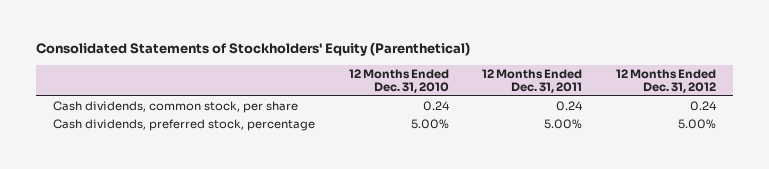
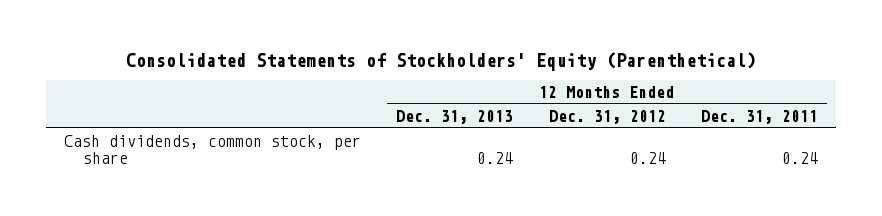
[348,68,449,93] 12 Months Ended Dec. 31, 2010 -> none
none -> [396,109,514,124] Dec. 31, 2013
[52,119,315,132] Cash dividends, preferred stock, percentage -> none

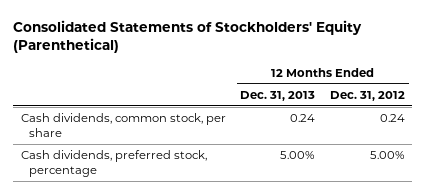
[701,109,819,124] Dec. 31, 2011 -> none
none -> [20,150,207,178] Cash dividends, preferred stock, percentage

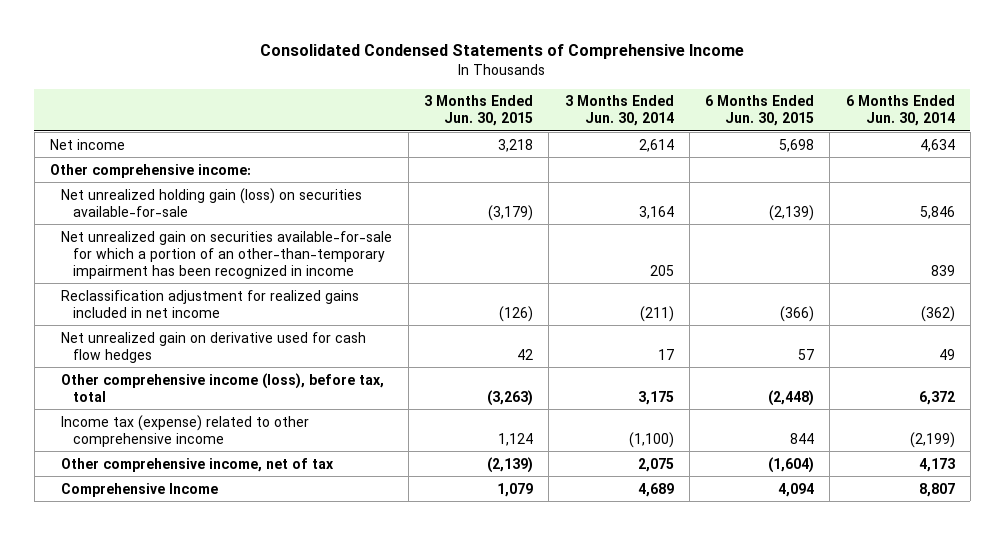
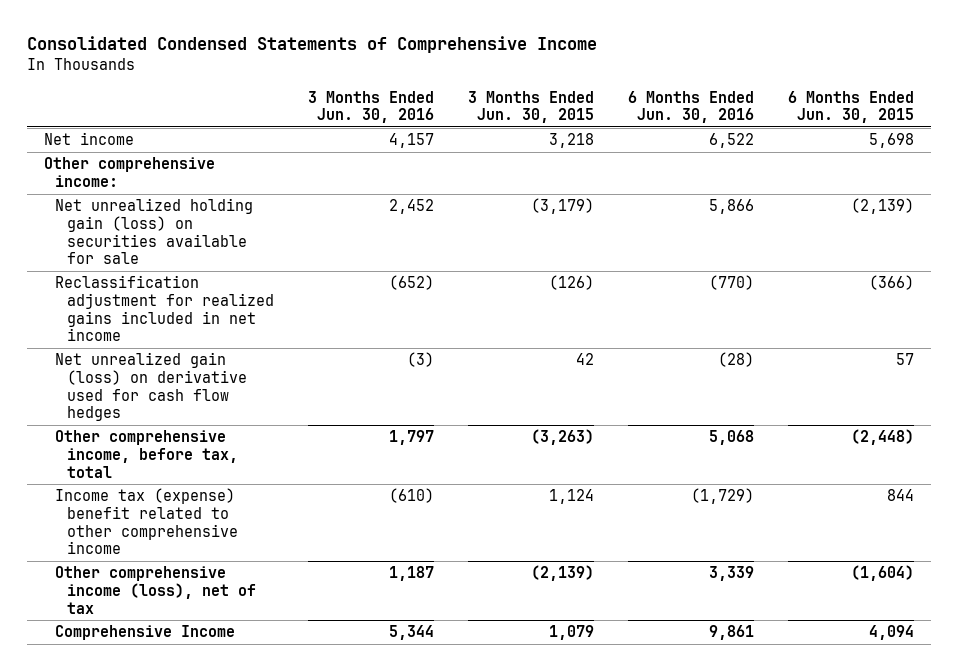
[564,95,674,127] 3 Months Ended Jun. 30, 2014 -> none
[845,95,955,127] 6 Months Ended Jun. 30, 2014 -> none
none -> [307,90,434,124] 3 Months Ended Jun. 30, 2016
none -> [627,90,754,124] 6 Months Ended Jun. 30, 2016
[61,230,393,279] Net unrealized gain on securities available-for-sale for which a portion of an other-than-temporary impairment has been recognized in income -> none
[61,187,363,217] Net unrealized holding gain (loss) on securities available-for-sale -> [55,198,254,265] Net unrealized holding gain (loss) on securities available for sale
[61,331,367,363] Net unrealized gain on derivative used for cash flow hedges -> [55,352,247,422] Net unrealized gain (loss) on derivative used for cash flow hedges
[61,372,385,402] Other comprehensive income (loss), before tax, total -> [55,430,238,478] Other comprehensive income, before tax, total
[61,414,310,447] Income tax (expense) related to other comprehensive income -> [55,488,238,555] Income tax (expense) benefit related to other comprehensive income
[61,457,335,472] Other comprehensive income, net of tax -> [55,566,256,614] Other comprehensive income (loss), net of tax

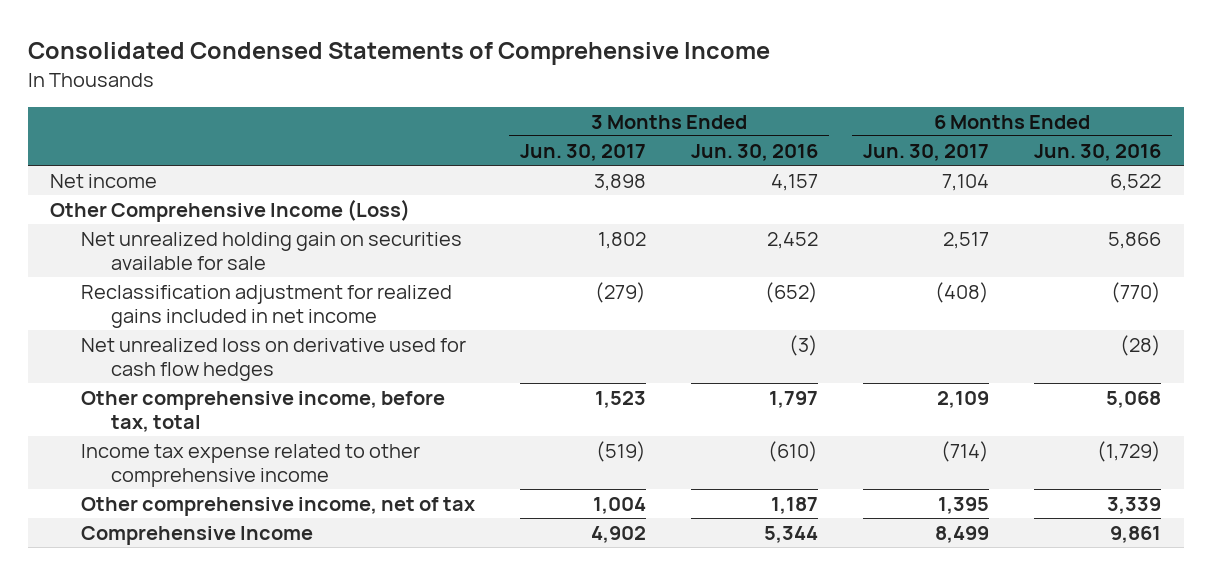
[467,90,594,124] 3 Months Ended Jun. 30, 2015 -> none
[787,90,914,124] 6 Months Ended Jun. 30, 2015 -> none
none -> [519,143,646,161] Jun. 30, 2017
none -> [863,143,990,161] Jun. 30, 2017
[43,157,215,188] Other comprehensive income: -> [50,198,411,222] Other Comprehensive Income (Loss)
[55,198,254,265] Net unrealized holding gain (loss) on securities available for sale -> [80,231,462,270] Net unrealized holding gain on securities available for sale
[55,352,247,422] Net unrealized gain (loss) on derivative used for cash flow hedges -> [80,337,466,381] Net unrealized loss on derivative used for cash flow hedges
[55,488,238,555] Income tax (expense) benefit related to other comprehensive income -> [80,443,420,487] Income tax expense related to other comprehensive income
[55,566,256,614] Other comprehensive income (loss), net of tax -> [80,496,475,516] Other comprehensive income, net of tax

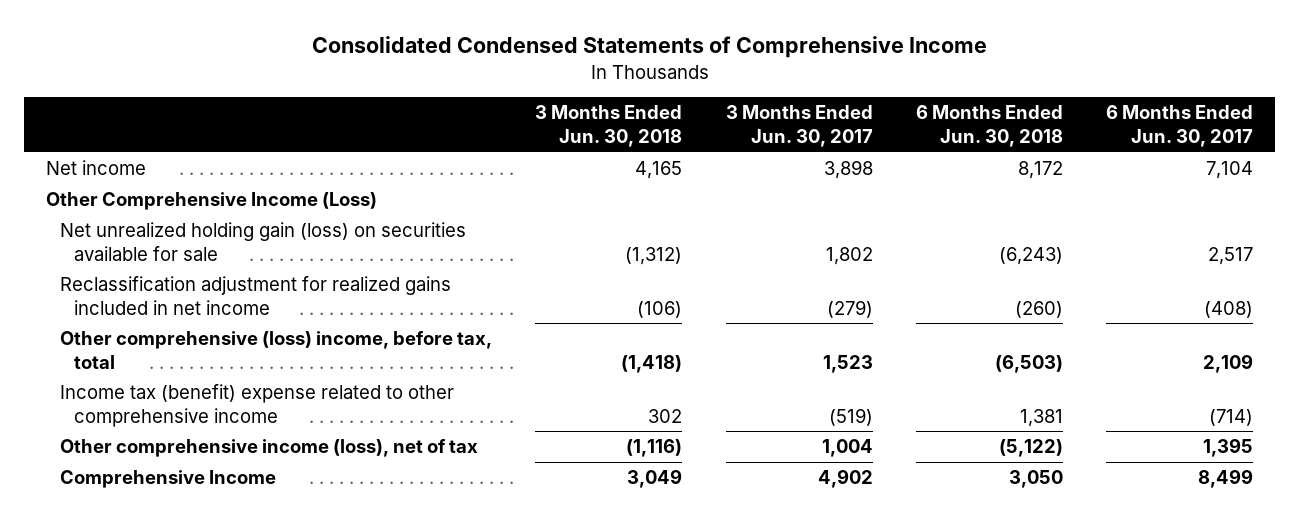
[690,143,818,161] Jun. 30, 2016 -> none
[1034,143,1162,161] Jun. 30, 2016 -> none
none -> [535,105,683,148] 3 Months Ended Jun. 30, 2018
none -> [915,105,1063,148] 6 Months Ended Jun. 30, 2018
[80,231,462,270] Net unrealized holding gain on securities available for sale -> [60,222,467,261] Net unrealized holding gain (loss) on securities available for sale
[80,337,466,381] Net unrealized loss on derivative used for cash flow hedges -> none
[80,390,445,432] Other comprehensive income, before tax, total -> [60,331,493,369] Other comprehensive (loss) income, before tax, total
[80,443,420,487] Income tax expense related to other comprehensive income -> [60,384,455,427] Income tax (benefit) expense related to other comprehensive income
[80,496,475,516] Other comprehensive income, net of tax -> [60,439,479,458] Other comprehensive income (loss), net of tax

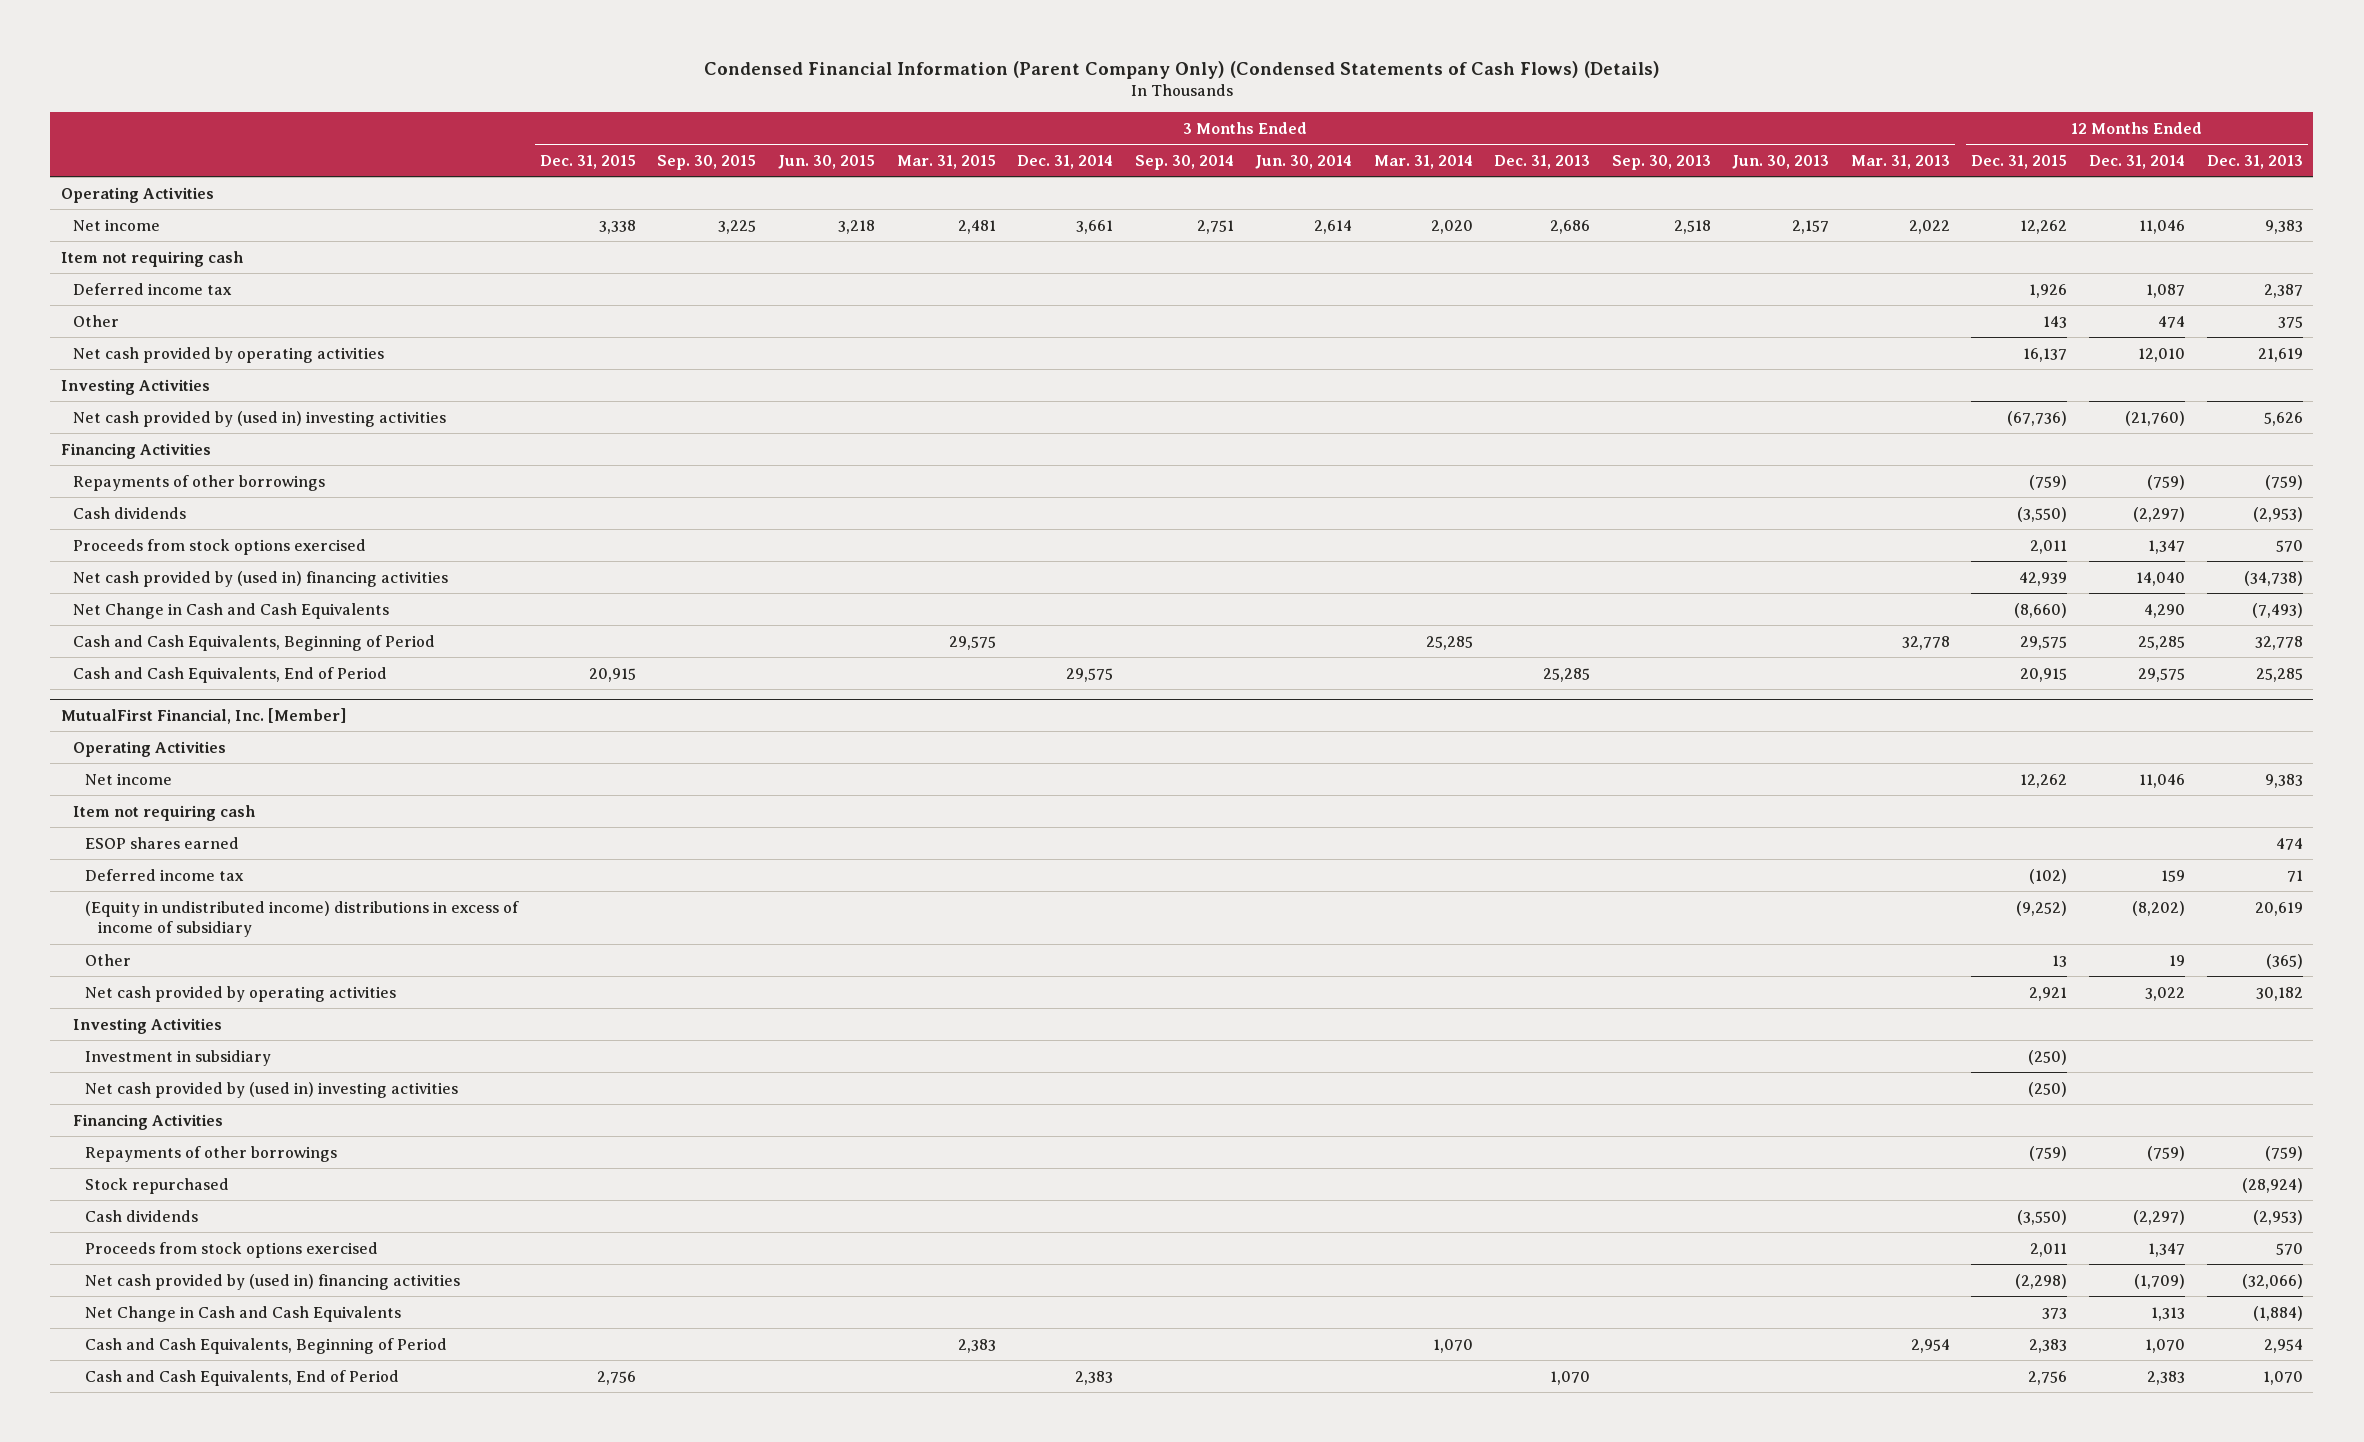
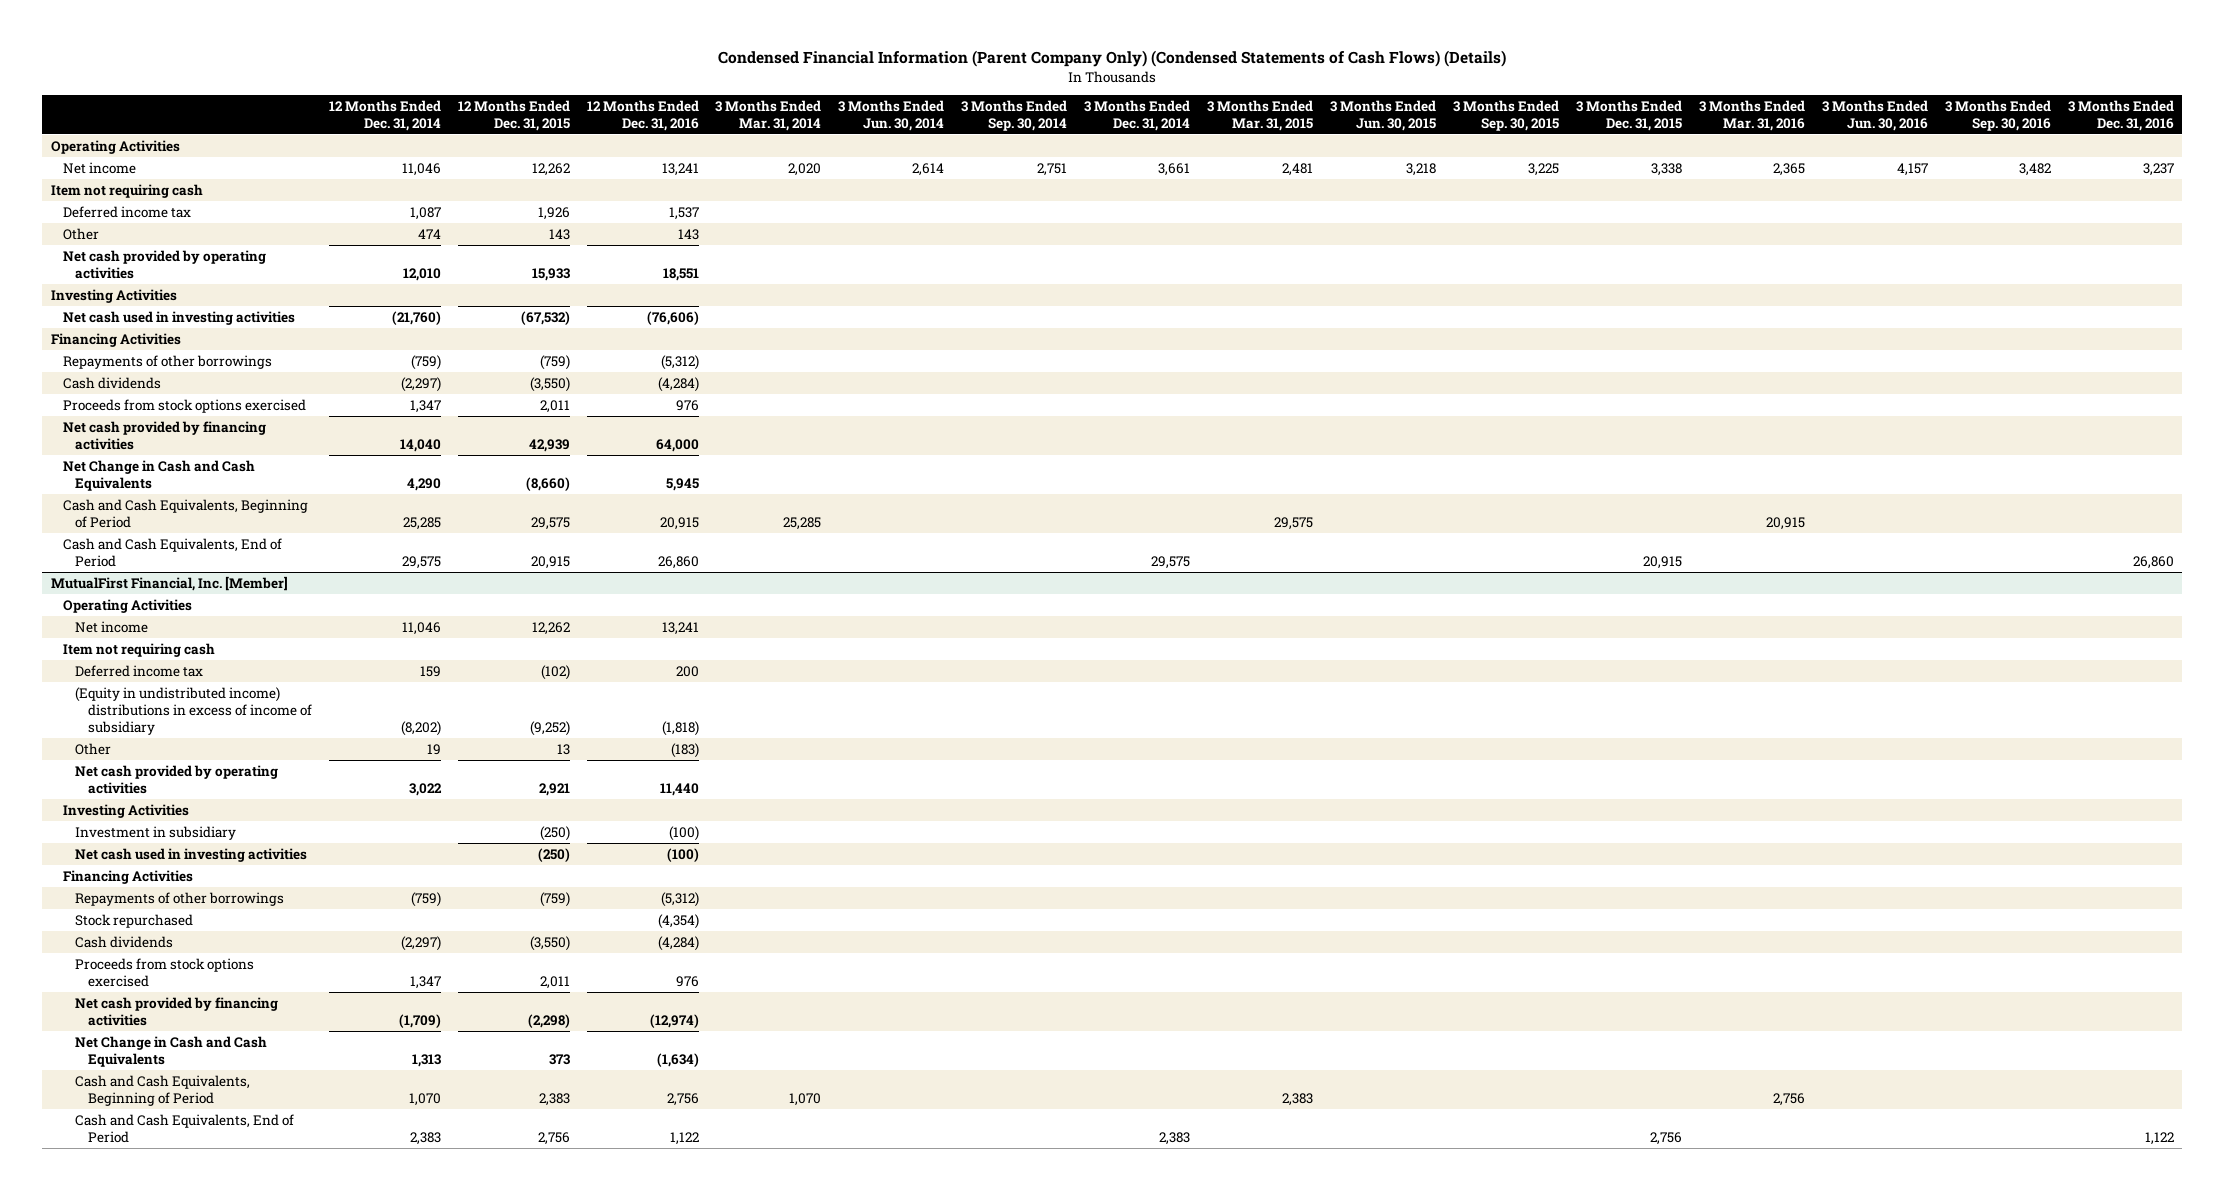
[1494,154,1591,169] Dec. 31, 2013 -> none
[1611,154,1711,170] Sep. 30, 2013 -> none
[1732,154,1830,169] Jun. 30, 2013 -> none
[1850,154,1950,169] Mar. 31, 2013 -> none
[2206,154,2303,169] Dec. 31, 2013 -> none
none -> [586,99,699,131] 12 Months Ended Dec. 31, 2016
none -> [1699,99,1806,131] 3 Months Ended Mar. 31, 2016
none -> [1822,99,1929,131] 3 Months Ended Jun. 30, 2016
none -> [1945,99,2052,131] 3 Months Ended Sep. 30, 2016
none -> [2068,99,2175,131] 3 Months Ended Dec. 31, 2016
[2023,347,2068,362] 16,137 -> [531,267,570,281] 15,933
[73,410,447,427] Net cash provided by (used in) investing activities -> [62,310,295,325] Net cash used in investing activities
[2007,410,2068,426] (67,736) -> [520,310,570,325] (67,532)
[73,570,449,587] Net cash provided by (used in) financing activities -> [62,420,266,450] Net cash provided by financing activities
[85,836,240,849] ESOP shares earned -> none
[85,1081,459,1098] Net cash provided by (used in) investing activities -> [75,847,308,862] Net cash used in investing activities
[85,1273,461,1290] Net cash provided by (used in) financing activities -> [75,996,279,1026] Net cash provided by financing activities

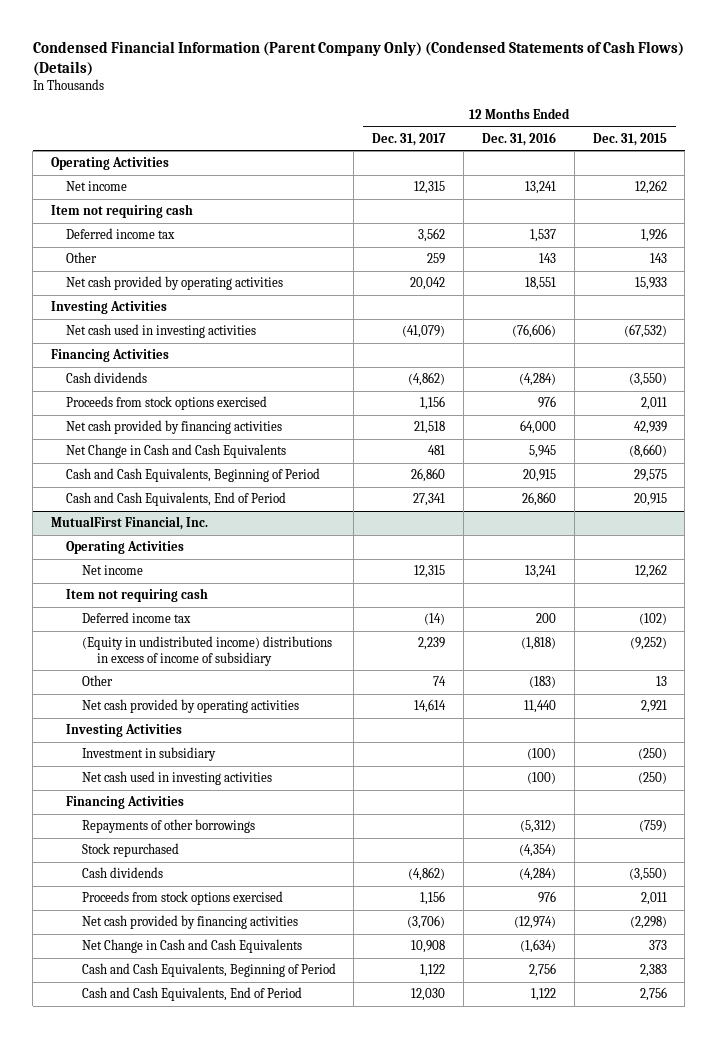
[328,99,441,131] 12 Months Ended Dec. 31, 2014 -> none
[715,99,822,131] 3 Months Ended Mar. 31, 2014 -> none
[838,99,945,131] 3 Months Ended Jun. 30, 2014 -> none
[961,99,1068,131] 3 Months Ended Sep. 30, 2014 -> none
[1084,99,1191,131] 3 Months Ended Dec. 31, 2014 -> none
[1207,99,1314,131] 3 Months Ended Mar. 31, 2015 -> none
[1330,99,1437,131] 3 Months Ended Jun. 30, 2015 -> none
[1453,99,1560,131] 3 Months Ended Sep. 30, 2015 -> none
[1576,99,1683,131] 3 Months Ended Dec. 31, 2015 -> none
[1699,99,1806,131] 3 Months Ended Mar. 31, 2016 -> none
[1822,99,1929,131] 3 Months Ended Jun. 30, 2016 -> none
[1945,99,2052,131] 3 Months Ended Sep. 30, 2016 -> none
[2068,99,2175,131] 3 Months Ended Dec. 31, 2016 -> none
none -> [372,132,447,146] Dec. 31, 2017
[62,354,272,369] Repayments of other borrowings -> none
[50,575,288,591] MutualFirst Financial, Inc. [Member] -> [51,516,209,531] MutualFirst Financial, Inc.

